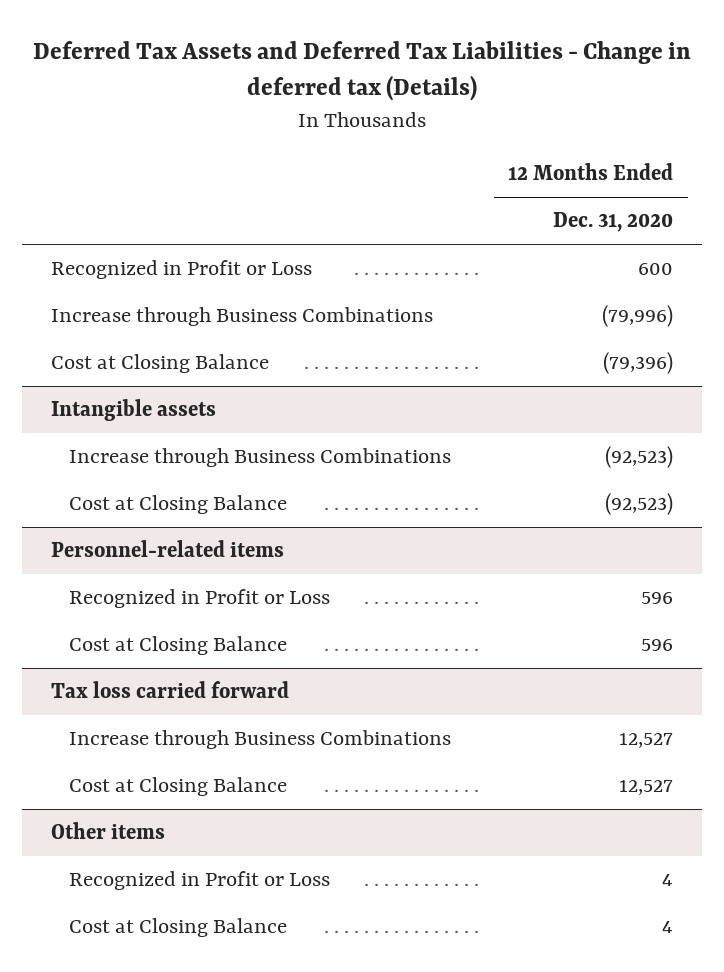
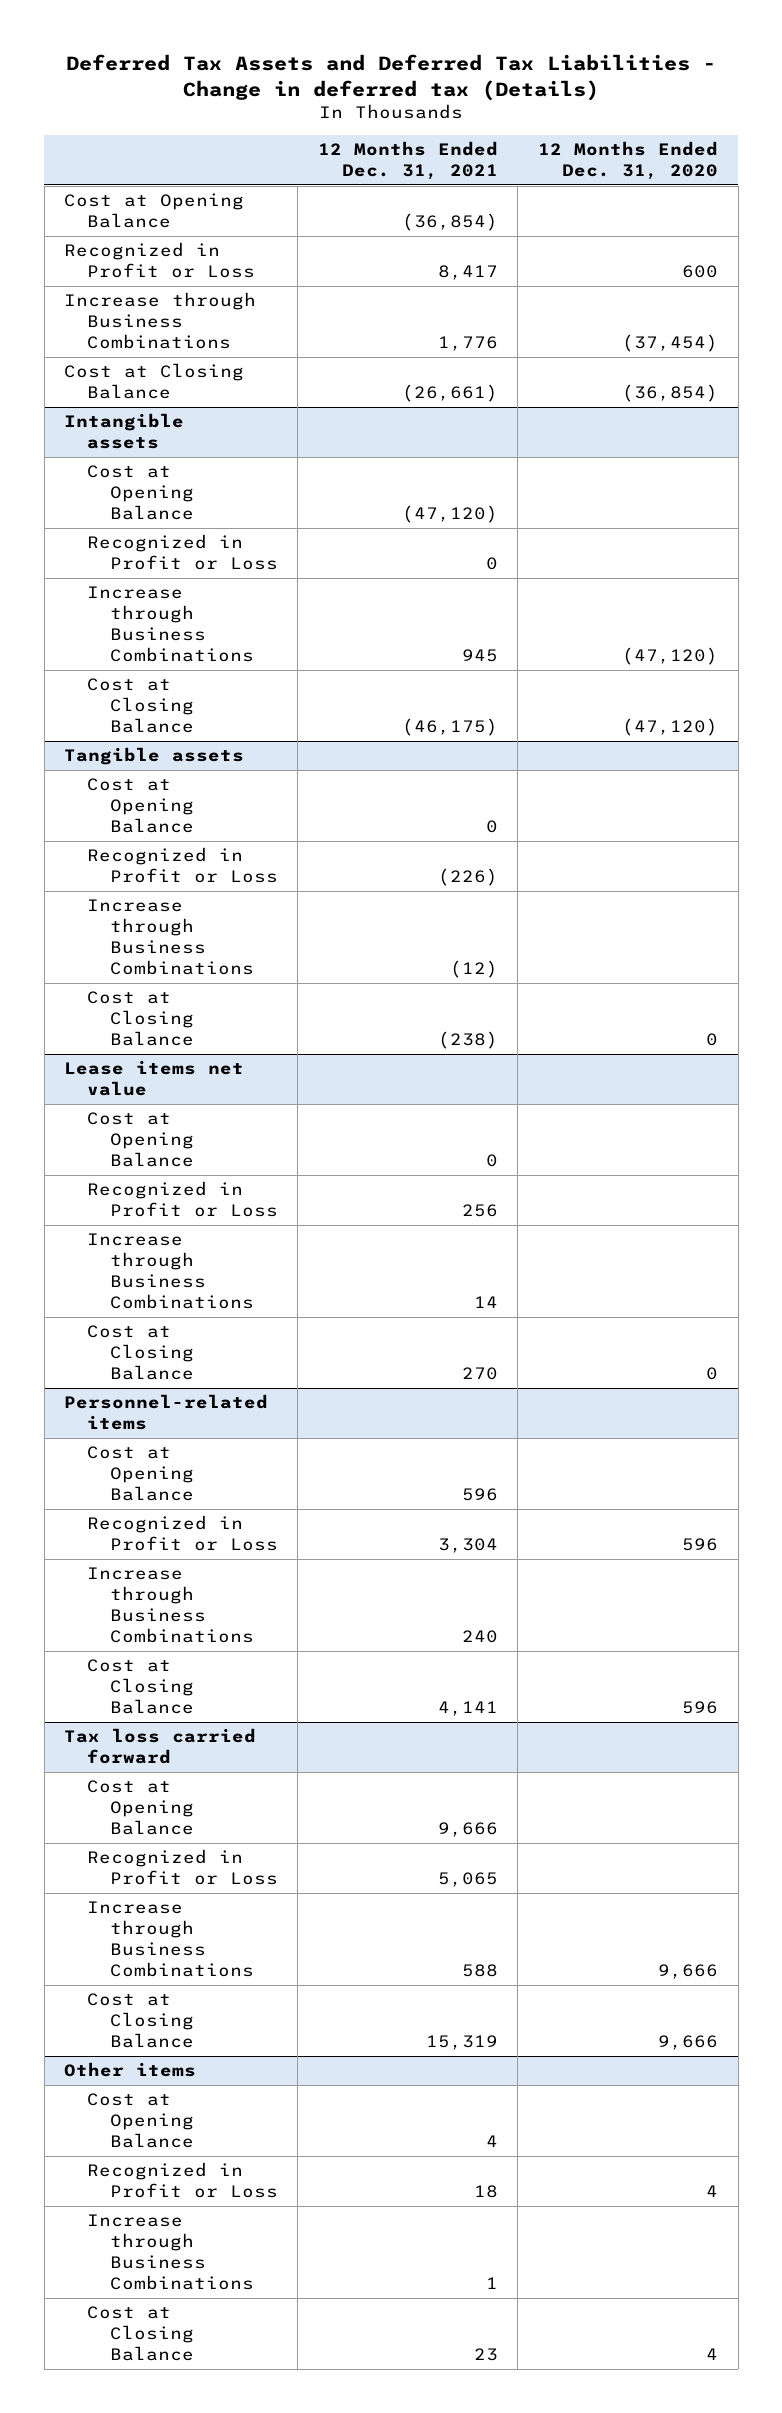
none -> [317,141,498,180] 12 Months Ended Dec. 31, 2021
none -> [64,193,245,229] Cost at Opening Balance
[602,305,674,328] (79,996) -> [621,334,718,353] (37,454)
[603,352,674,375] (79,396) -> [621,384,718,403] (36,854)
none -> [86,465,194,521] Cost at Opening Balance
none -> [86,534,278,571] Recognized in Profit or Loss
[605,446,674,469] (92,523) -> [621,646,718,665] (47,120)
[605,493,674,516] (92,523) -> [621,718,718,737] (47,120)
none -> [64,747,245,766] Tangible assets
none -> [86,778,194,834] Cost at Opening Balance
none -> [86,847,278,884] Recognized in Profit or Loss
none -> [86,899,254,975] Increase through Business Combinations
none -> [86,991,194,1047] Cost at Closing Balance
none -> [64,1060,245,1097] Lease items net value
none -> [86,1112,194,1168] Cost at Opening Balance
none -> [86,1181,278,1218] Recognized in Profit or Loss
none -> [86,1233,254,1309] Increase through Business Combinations
none -> [86,1325,194,1381] Cost at Closing Balance
none -> [86,1446,194,1502] Cost at Opening Balance
none -> [86,1567,254,1643] Increase through Business Combinations
none -> [86,1780,194,1836] Cost at Opening Balance
none -> [86,1849,278,1886] Recognized in Profit or Loss
[619,733,674,749] 12,527 -> [657,1963,718,1979] 9,666
[619,780,674,796] 12,527 -> [657,2035,718,2051] 9,666
none -> [86,2093,194,2149] Cost at Opening Balance
none -> [86,2214,254,2290] Increase through Business Combinations

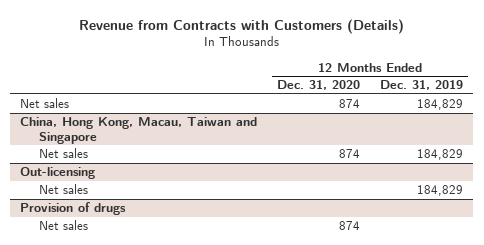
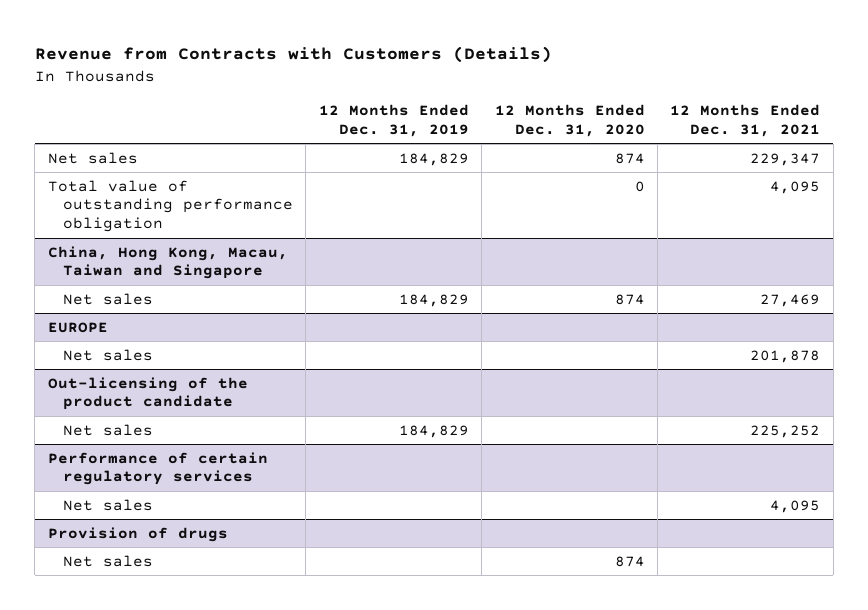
none -> [670,104,821,137] 12 Months Ended Dec. 31, 2021
none -> [47,179,293,232] Total value of outstanding performance obligation
none -> [47,321,108,333] EUROPE
none -> [62,348,153,361] Net sales
[20,167,96,180] Out-licensing -> [47,376,248,411] Out-licensing of the product candidate
none -> [47,451,268,486] Performance of certain regulatory services
none -> [62,498,153,511] Net sales

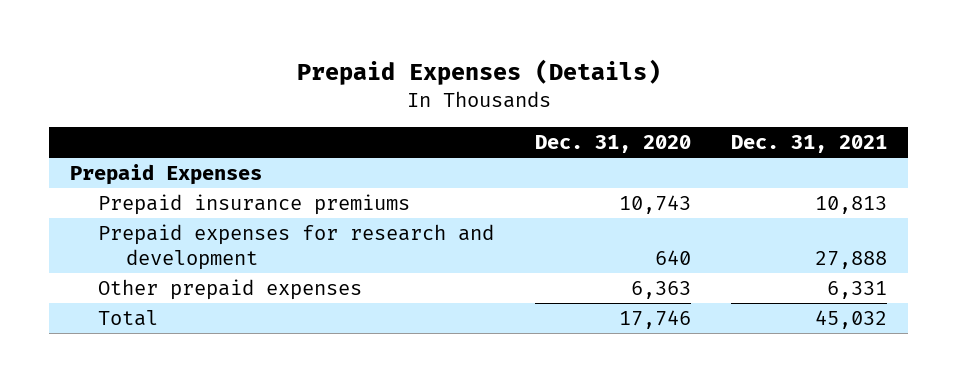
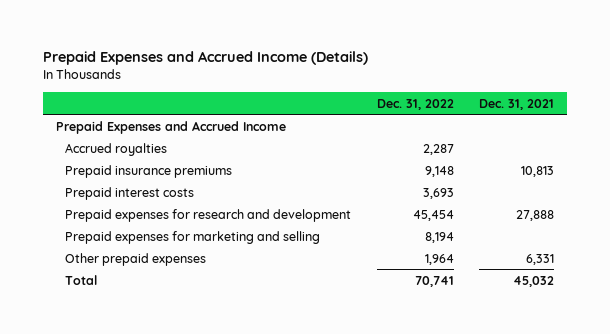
[296,59,661,86] Prepaid Expenses (Details) -> [42,51,368,66] Prepaid Expenses and Accrued Income (Details)
[534,134,691,153] Dec. 31, 2020 -> none
none -> [376,98,454,110] Dec. 31, 2022
[69,164,262,186] Prepaid Expenses -> [55,120,286,134] Prepaid Expenses and Accrued Income
none -> [64,142,167,156] Accrued royalties
none -> [64,186,194,200] Prepaid interest costs
none -> [64,230,320,244] Prepaid expenses for marketing and selling

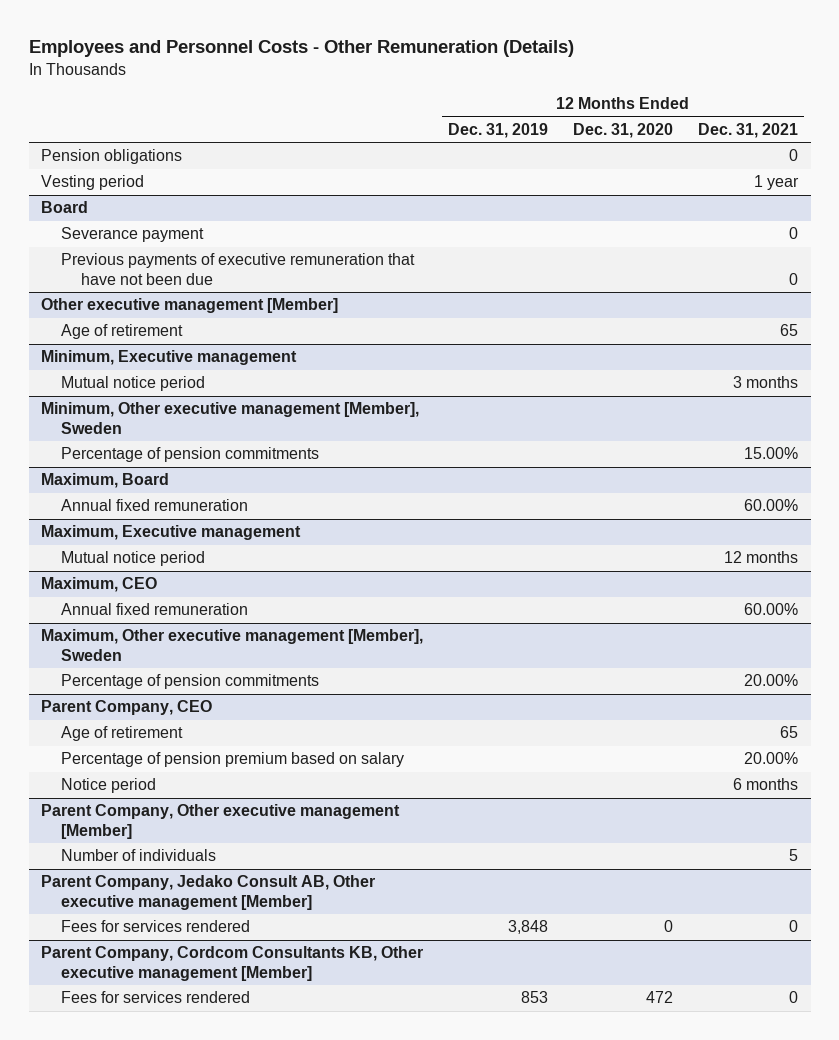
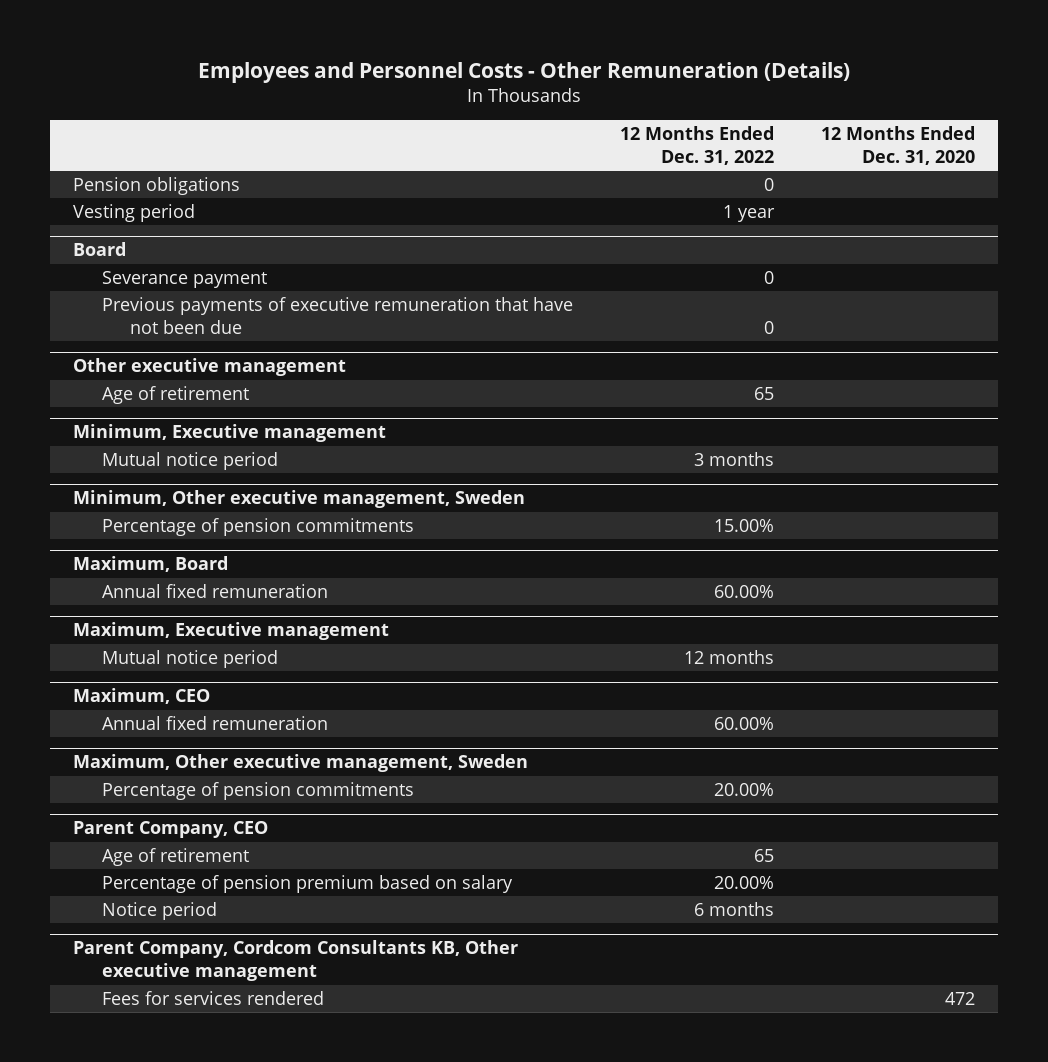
[448,122,549,138] Dec. 31, 2019 -> none
[698,122,799,138] Dec. 31, 2021 -> none
none -> [619,125,774,165] 12 Months Ended Dec. 31, 2022
[41,298,339,314] Other executive management [Member] -> [73,358,347,377] Other executive management
[41,402,420,434] Minimum, Other executive management [Member], Sweden -> [73,490,526,509] Minimum, Other executive management, Sweden
[41,629,424,661] Maximum, Other executive management [Member], Sweden -> [73,754,529,773] Maximum, Other executive management, Sweden
[41,804,401,839] Parent Company, Other executive management [Member] -> none
[60,849,216,862] Number of individuals -> none
[41,875,376,910] Parent Company, Jedako Consult AB, Other executive management [Member] -> none
[60,920,250,933] Fees for services rendered -> none
[41,946,424,981] Parent Company, Cordcom Consultants KB, Other executive management [Member] -> [73,940,519,982] Parent Company, Cordcom Consultants KB, Other executive management

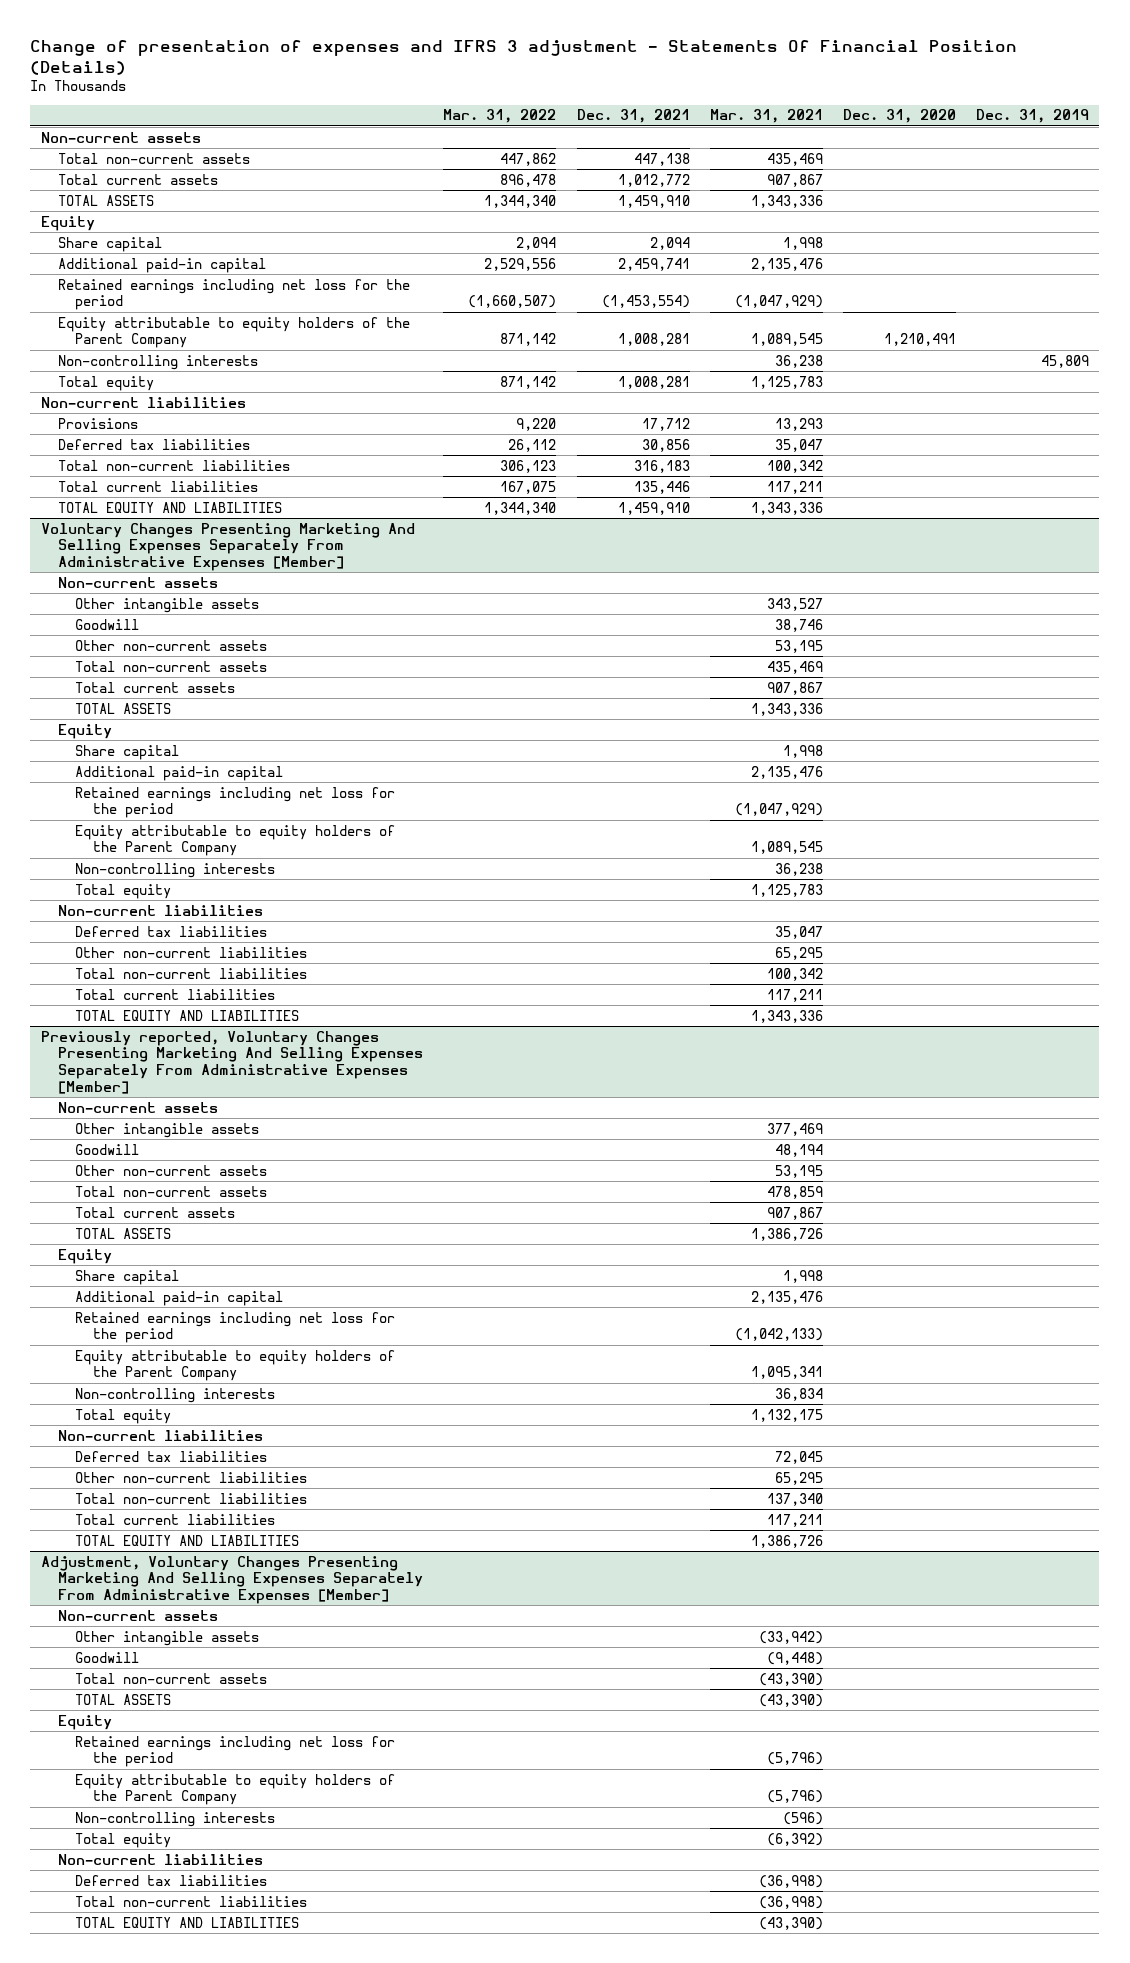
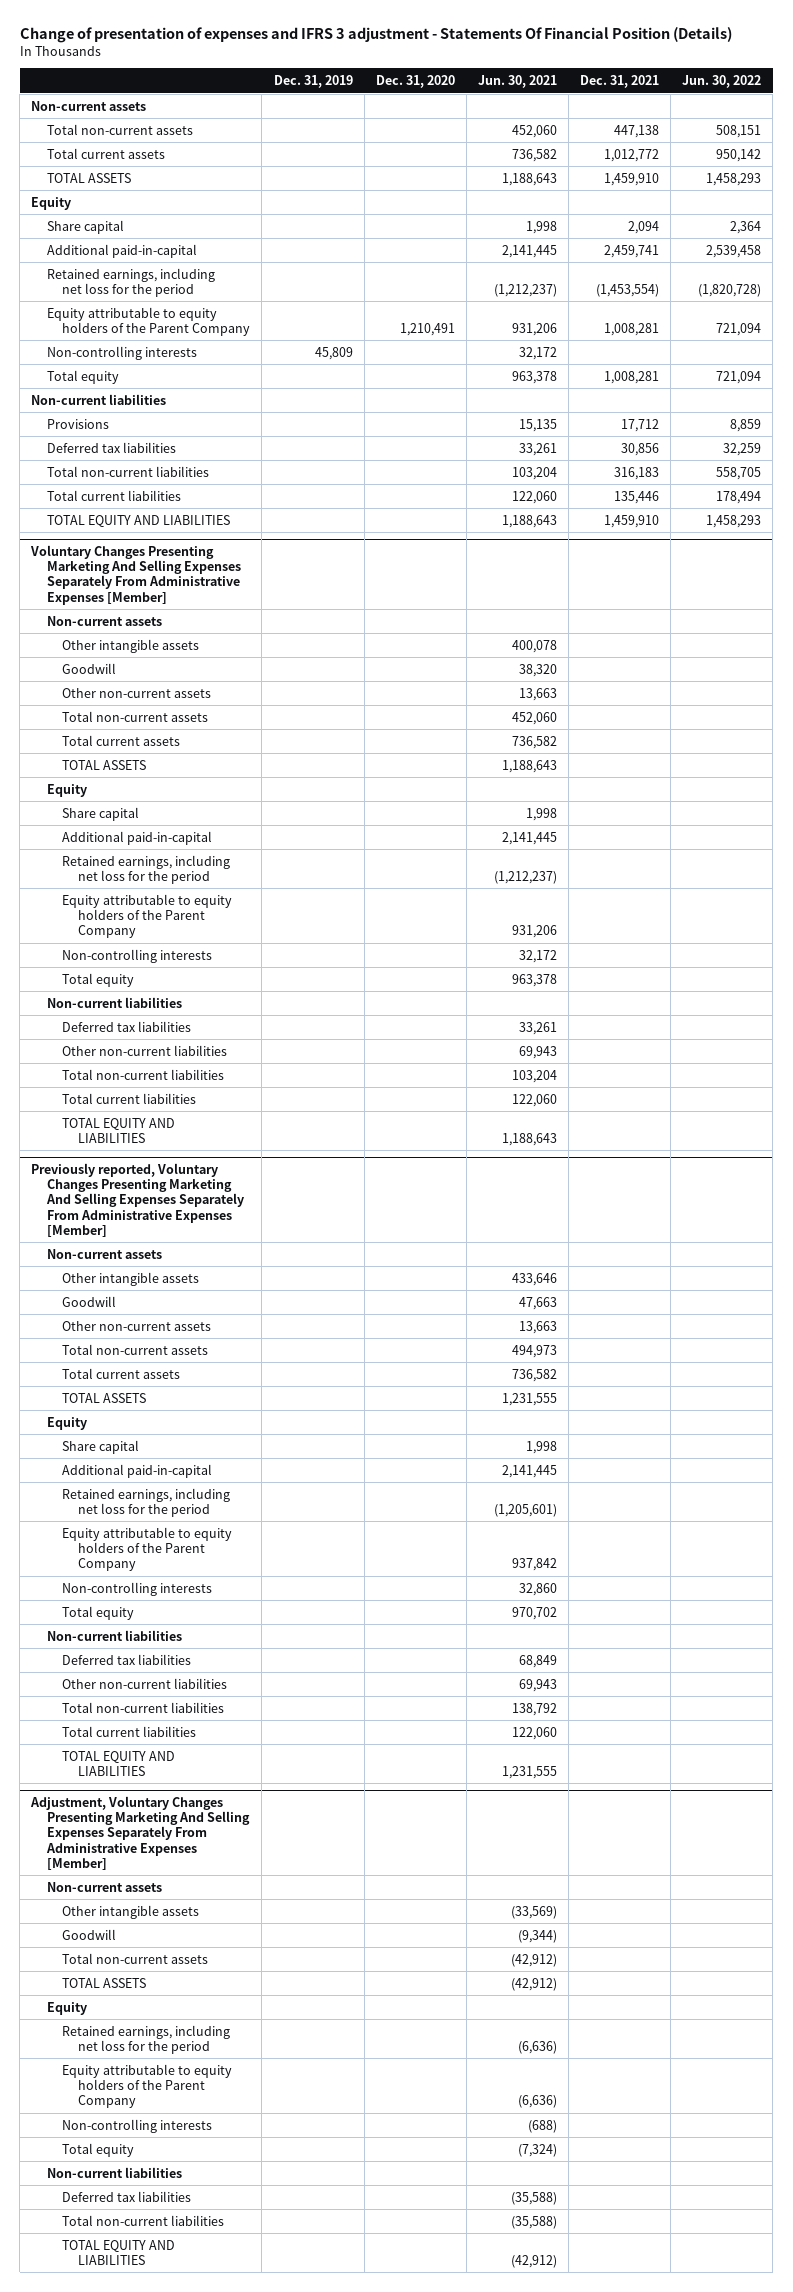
[443,109,557,124] Mar. 31, 2022 -> none
[709,109,823,124] Mar. 31, 2021 -> none
none -> [477,75,557,89] Jun. 30, 2021
none -> [682,75,762,89] Jun. 30, 2022
[57,257,266,273] Additional paid-in capital -> [46,243,197,258] Additional paid-in-capital
[57,278,410,311] Retained earnings including net loss for the period -> [46,267,215,297] Retained earnings, including net loss for the period
[75,765,284,781] Additional paid-in capital -> [62,830,213,845] Additional paid-in-capital
[75,786,396,819] Retained earnings including net loss for the period -> [62,854,231,884] Retained earnings, including net loss for the period
[75,1290,284,1306] Additional paid-in capital -> [62,1463,213,1478] Additional paid-in-capital
[75,1311,396,1344] Retained earnings including net loss for the period -> [62,1487,231,1517] Retained earnings, including net loss for the period
[75,1735,396,1768] Retained earnings including net loss for the period -> [62,2024,231,2054] Retained earnings, including net loss for the period

